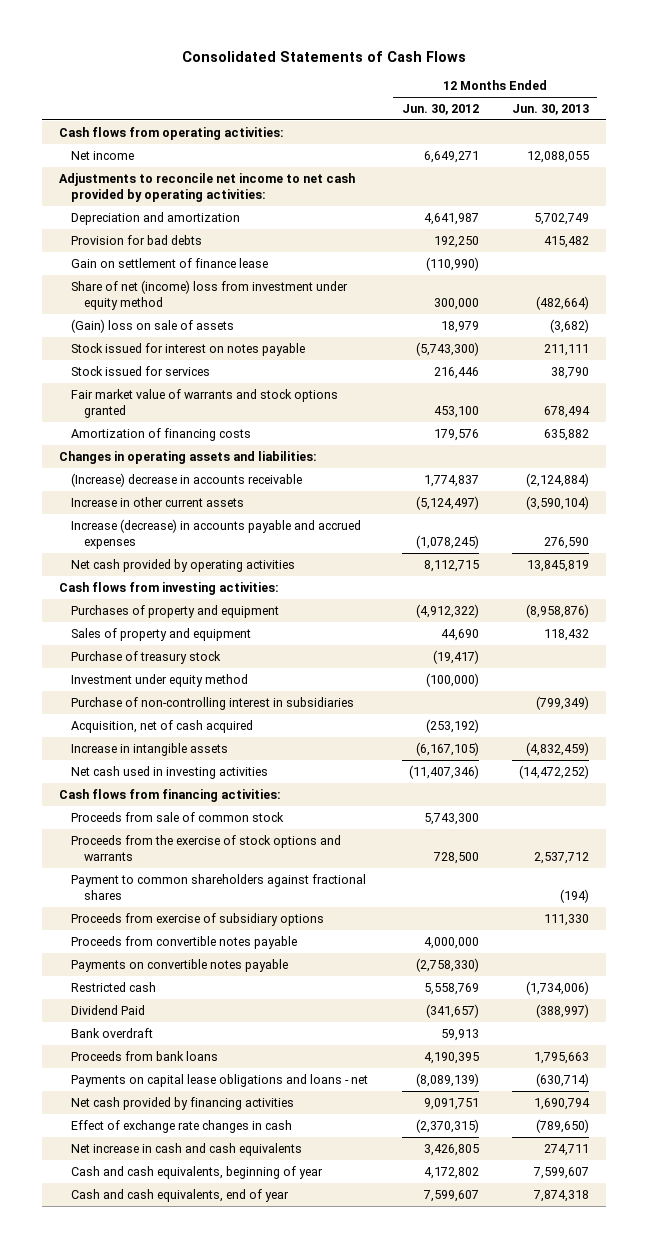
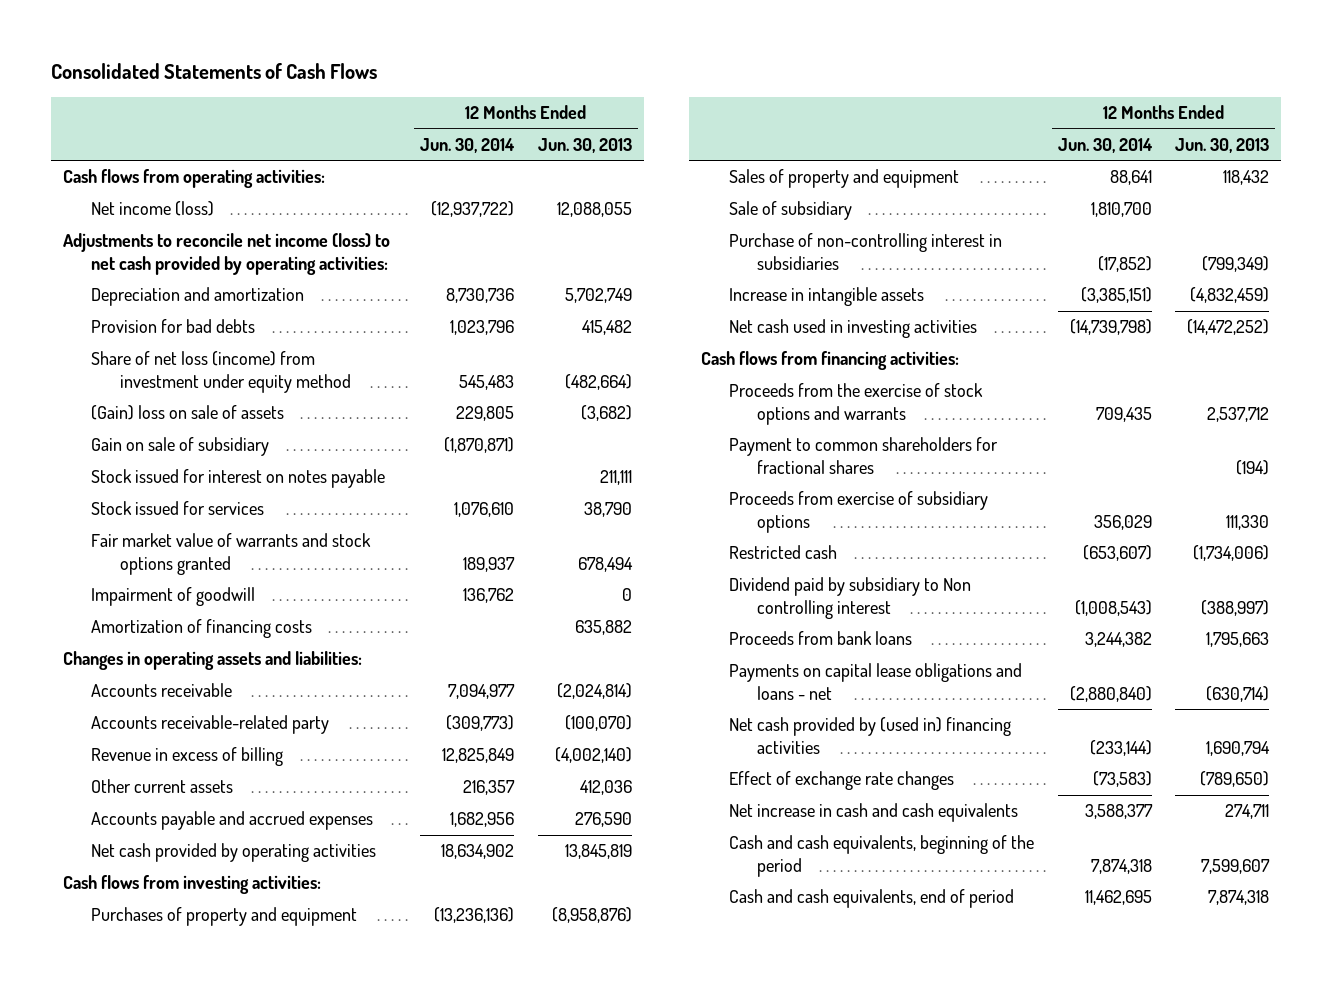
[401,103,479,115] Jun. 30, 2012 -> none
none -> [420,137,516,153] Jun. 30, 2014
[71,150,135,160] Net income -> [91,201,215,217] Net income (loss)
[58,172,355,202] Adjustments to reconcile net income to net cash provided by operating activities: -> [62,233,390,276] Adjustments to reconcile net income (loss) to net cash provided by operating activities:
[71,257,269,268] Gain on settlement of finance lease -> none
[71,279,349,310] Share of net (income) loss from investment under equity method -> [91,351,351,394] Share of net loss (income) from investment under equity method
none -> [91,437,270,457] Gain on sale of subsidiary
none -> [91,587,256,607] Impairment of goodwill
[71,472,303,487] (Increase) decrease in accounts receivable -> [91,683,233,698] Accounts receivable
[526,472,590,487] (2,124,884) -> [556,683,632,700] (2,024,814)
none -> [91,715,330,735] Accounts receivable-related party
none -> [91,747,284,767] Revenue in excess of billing
[71,496,245,507] Increase in other current assets -> [91,779,234,794] Other current assets
[526,495,590,510] (3,590,104) -> [579,780,632,796] 412,036
[71,518,362,549] Increase (decrease) in accounts payable and accrued expenses -> [91,811,374,831] Accounts payable and accrued expenses
[71,650,222,664] Purchase of treasury stock -> none
[71,673,249,687] Investment under equity method -> none
none -> [728,201,852,221] Sale of subsidiary
[71,719,254,733] Acquisition, net of cash acquired -> none
[71,811,285,822] Proceeds from sale of common stock -> none
[71,873,367,900] Payment to common shareholders against fractional shares -> [728,437,998,475] Payment to common shareholders for fractional shares
[71,935,298,949] Proceeds from convertible notes payable -> none
[71,958,289,972] Payments on convertible notes payable -> none
[71,1027,154,1038] Bank overdraft -> none
[71,1004,146,1015] Dividend Paid -> [728,577,971,620] Dividend paid by subsidiary to Non controlling interest
[71,1096,295,1110] Net cash provided by financing activities -> [728,717,1011,755] Net cash provided by (used in) financing activities
[71,1119,293,1133] Effect of exchange rate changes in cash -> [728,771,954,791] Effect of exchange rate changes
[71,1165,324,1179] Cash and cash equivalents, beginning of year -> [728,835,1034,878] Cash and cash equivalents, beginning of the period
[71,1188,290,1202] Cash and cash equivalents, end of year -> [728,889,1014,909] Cash and cash equivalents, end of period

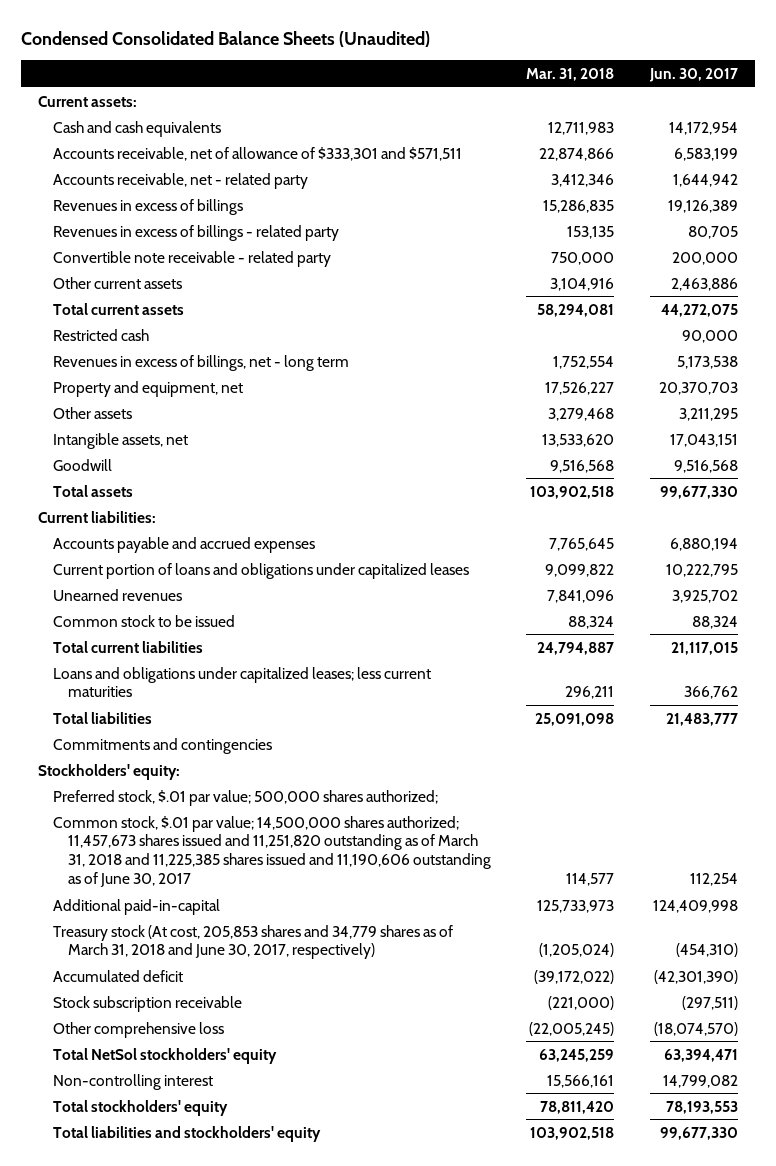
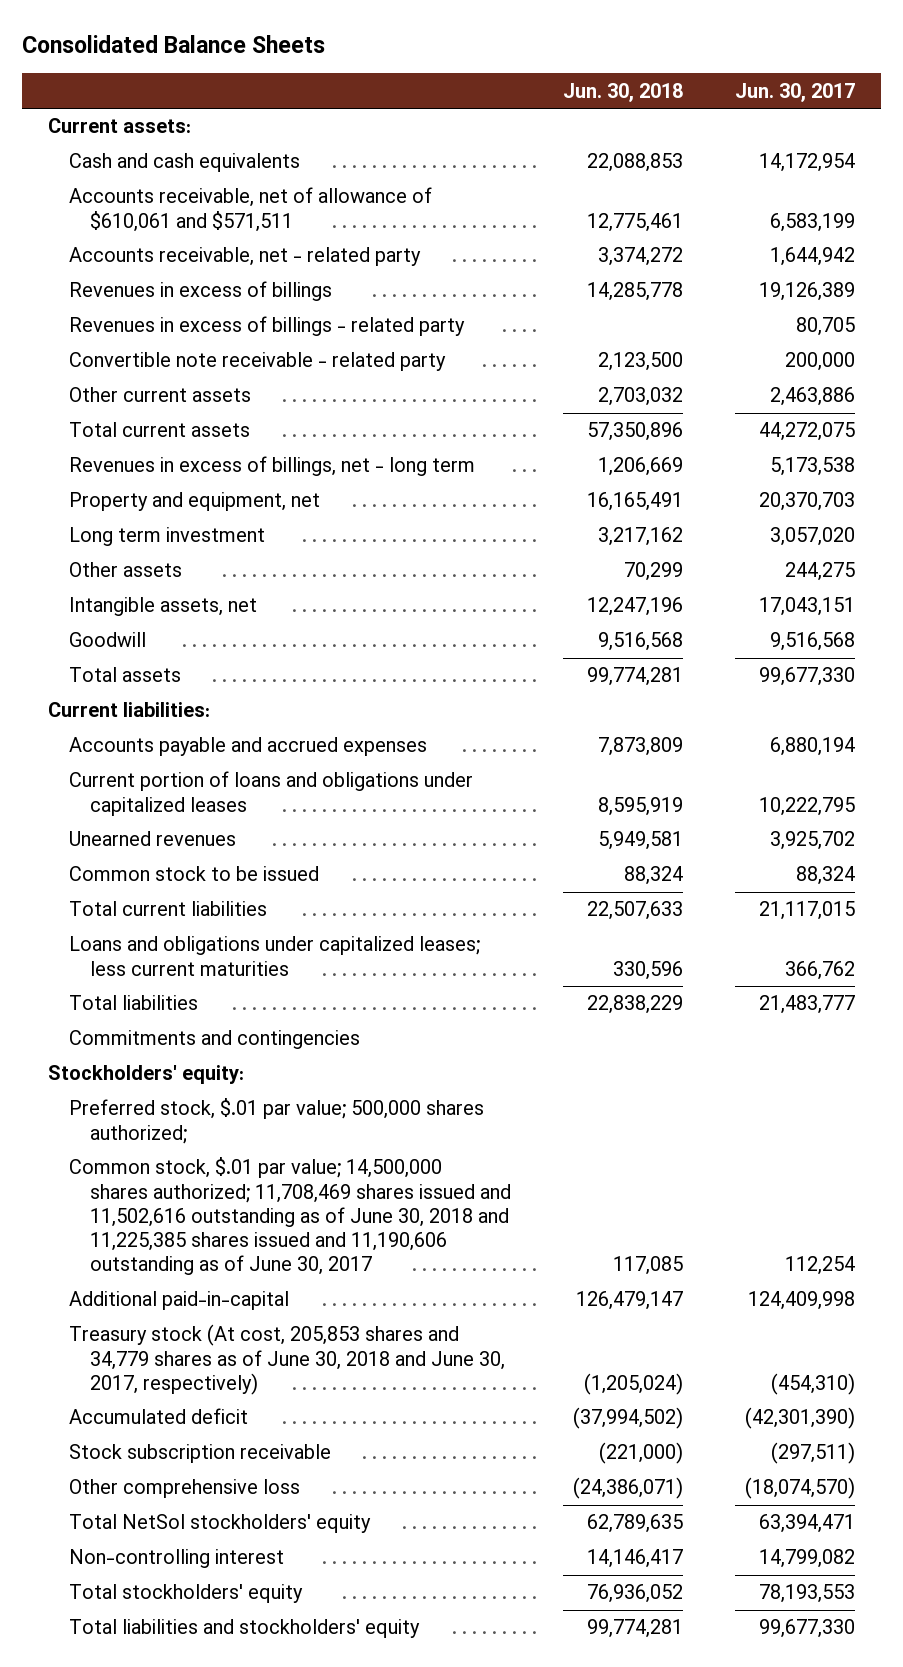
[20,30,430,47] Condensed Consolidated Balance Sheets (Unaudited) -> [22,35,326,54] Consolidated Balance Sheets
[526,67,615,81] Mar. 31, 2018 -> none
none -> [563,82,684,102] Jun. 30, 2018
[53,146,463,161] Accounts receivable, net of allowance of $333,301 and $571,511 -> [69,187,433,232] Accounts receivable, net of allowance of $610,061 and $571,511
[53,328,150,341] Restricted cash -> none
none -> [69,527,266,547] Long term investment
[678,407,738,421] 3,211,295 -> [784,562,855,582] 244,275
[53,815,491,888] Common stock, $.01 par value; 14,500,000 shares authorized; 11,457,673 shares issued and 11,251,820 outstanding as of March 31, 2018 and 11,225,385 shares issued and 11,190,606 outstanding as of June 30, 2017 -> [69,1157,512,1276] Common stock, $.01 par value; 14,500,000 shares authorized; 11,708,469 shares issued and 11,502,616 outstanding as of June 30, 2018 and 11,225,385 shares issued and 11,190,606 outstanding as of June 30, 2017
[53,924,454,960] Treasury stock (At cost, 205,853 shares and 34,779 shares as of March 31, 2018 and June 30, 2017, respectively) -> [69,1324,506,1395] Treasury stock (At cost, 205,853 shares and 34,779 shares as of June 30, 2018 and June 30, 2017, respectively)

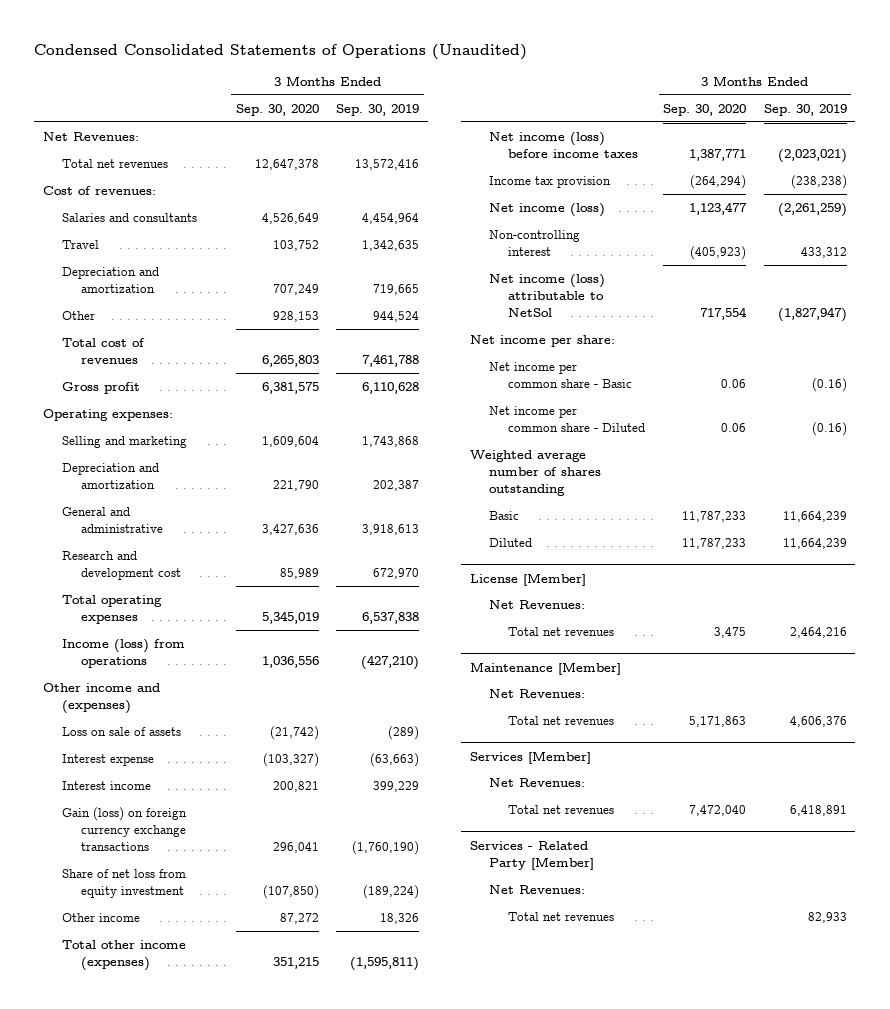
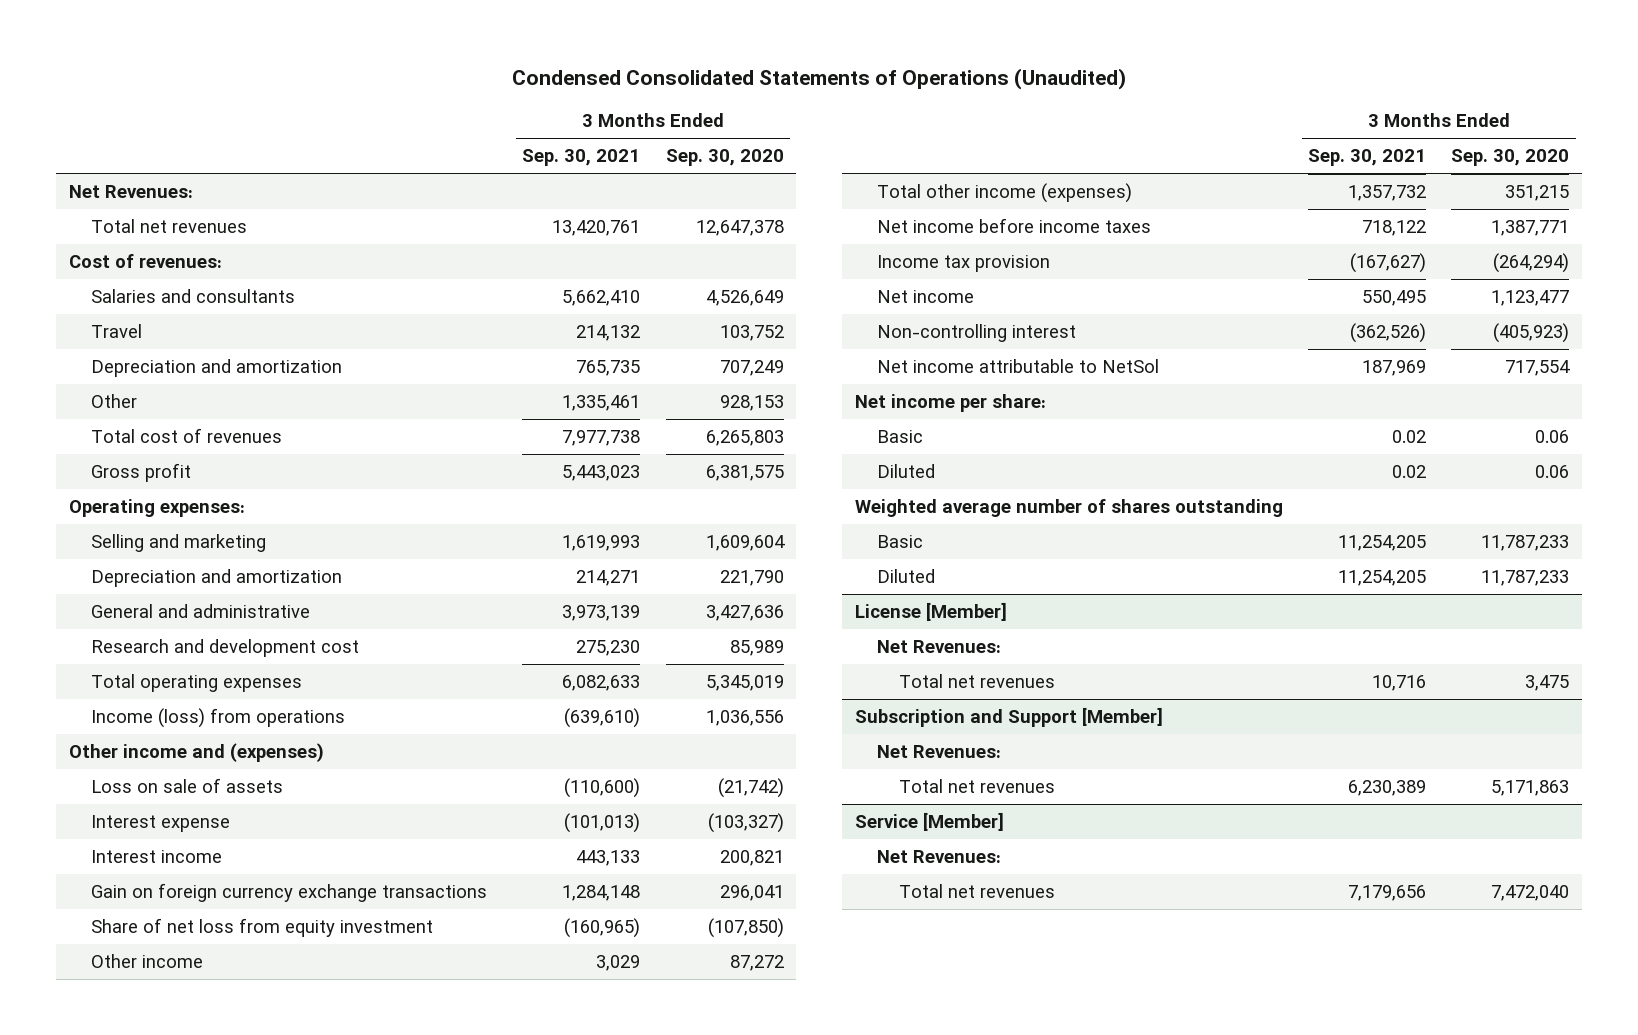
[336,103,420,116] Sep. 30, 2019 -> none
none -> [522,149,641,167] Sep. 30, 2021
[62,806,188,852] Gain (loss) on foreign currency exchange transactions -> [91,883,488,903] Gain on foreign currency exchange transactions
[489,131,639,159] Net income (loss) before income taxes -> [876,218,1151,234] Net income before income taxes
[489,202,606,217] Net income (loss) -> [876,290,974,304] Net income
[489,273,606,318] Net income (loss) attributable to NetSol -> [876,359,1159,374] Net income attributable to NetSol
[489,361,633,389] Net income per common share - Basic -> [876,430,923,444] Basic
[489,405,646,433] Net income per common share - Diluted -> [876,464,935,479] Diluted
[470,661,622,675] Maintenance [Member] -> none
none -> [854,707,1163,728] Subscription and Support [Member]
[470,750,592,764] Services [Member] -> [854,812,1004,832] Service [Member]
[470,840,595,870] Services - Related Party [Member] -> none
[489,884,586,894] Net Revenues: -> none
[508,911,615,921] Total net revenues -> none

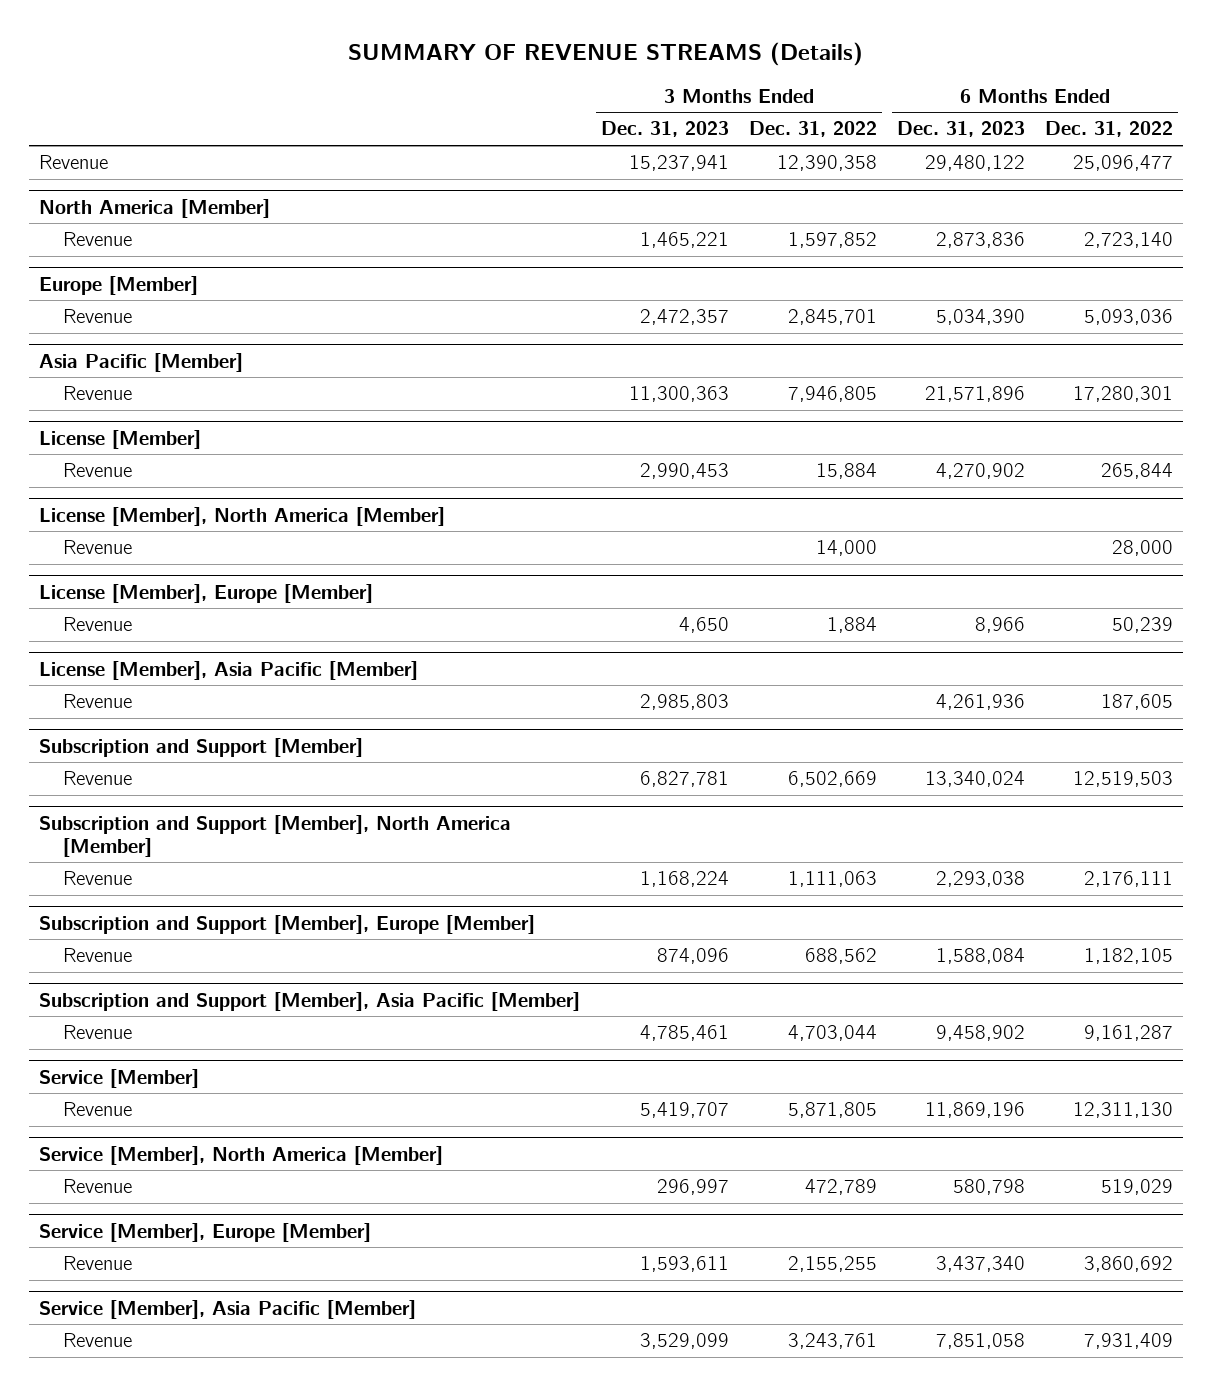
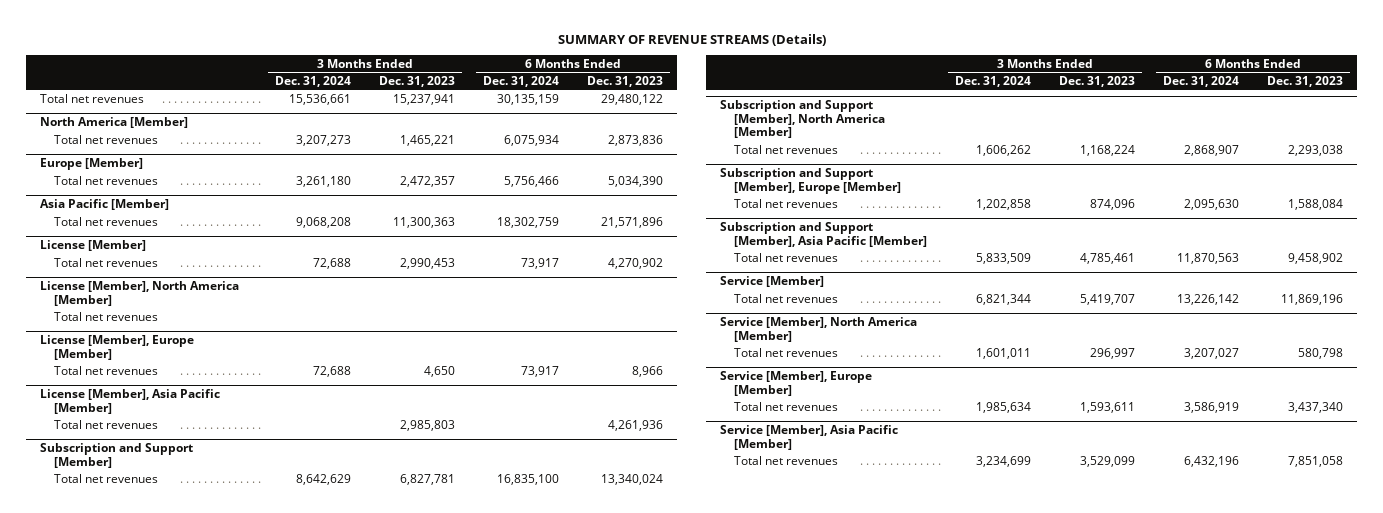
[748,121,877,138] Dec. 31, 2022 -> none
[1045,121,1174,138] Dec. 31, 2022 -> none
none -> [275,75,352,87] Dec. 31, 2024
none -> [483,75,560,87] Dec. 31, 2024
[39,155,109,170] Revenue -> [39,93,144,103] Total net revenues
[62,232,132,247] Revenue -> [54,134,159,144] Total net revenues
[62,309,132,324] Revenue -> [54,175,159,185] Total net revenues
[62,386,132,401] Revenue -> [54,216,159,226] Total net revenues
[62,463,132,478] Revenue -> [54,257,159,267] Total net revenues
[62,540,132,555] Revenue -> [54,311,159,321] Total net revenues
[62,617,132,632] Revenue -> [54,365,159,375] Total net revenues
[62,694,132,709] Revenue -> [54,419,159,429] Total net revenues
[62,771,132,786] Revenue -> [54,473,159,483] Total net revenues
[62,871,132,886] Revenue -> [734,144,839,154] Total net revenues
[62,948,132,963] Revenue -> [734,198,839,208] Total net revenues
[62,1025,132,1040] Revenue -> [734,252,839,262] Total net revenues
[62,1102,132,1117] Revenue -> [734,293,839,303] Total net revenues
[62,1179,132,1194] Revenue -> [734,347,839,357] Total net revenues
[62,1256,132,1271] Revenue -> [734,401,839,411] Total net revenues
[62,1333,132,1348] Revenue -> [734,455,839,465] Total net revenues

